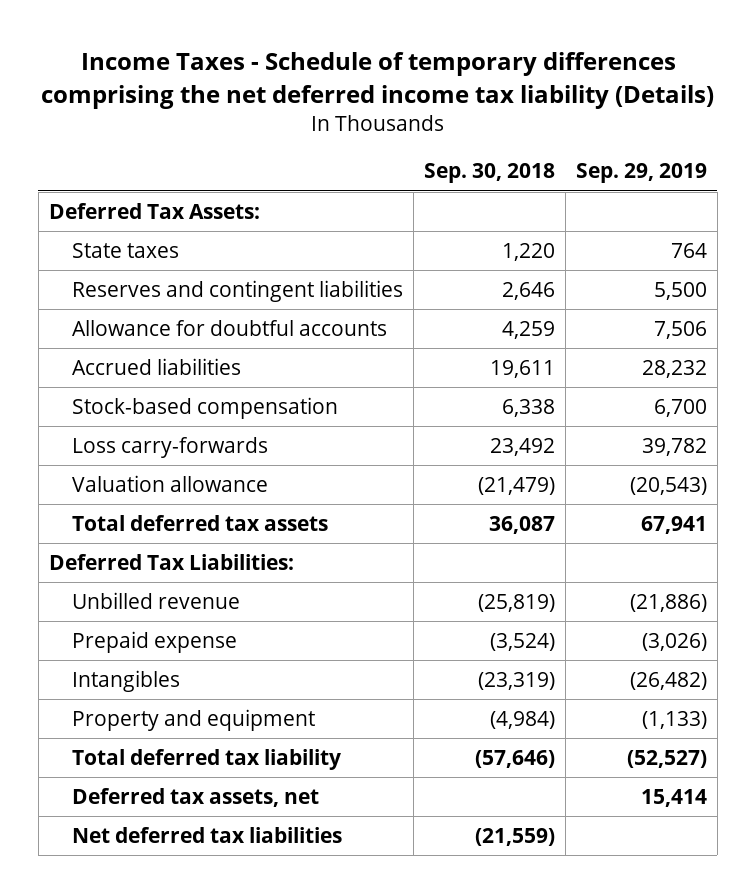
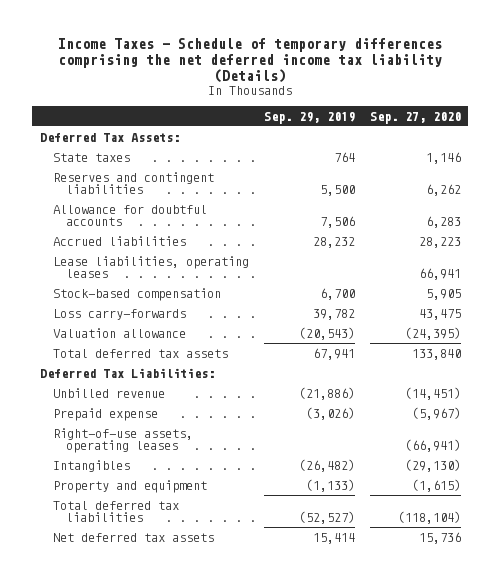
[423,163,555,184] Sep. 30, 2018 -> none
none -> [369,111,461,124] Sep. 27, 2020
none -> [53,255,250,278] Lease liabilities, operating leases
none -> [53,427,194,453] Right-of-use assets, operating leases
[72,827,343,844] Net deferred tax liabilities -> none
[72,749,342,771] Total deferred tax liability -> [53,500,180,522] Total deferred tax liabilities
[72,788,320,808] Deferred tax assets, net -> [53,532,215,542] Net deferred tax assets

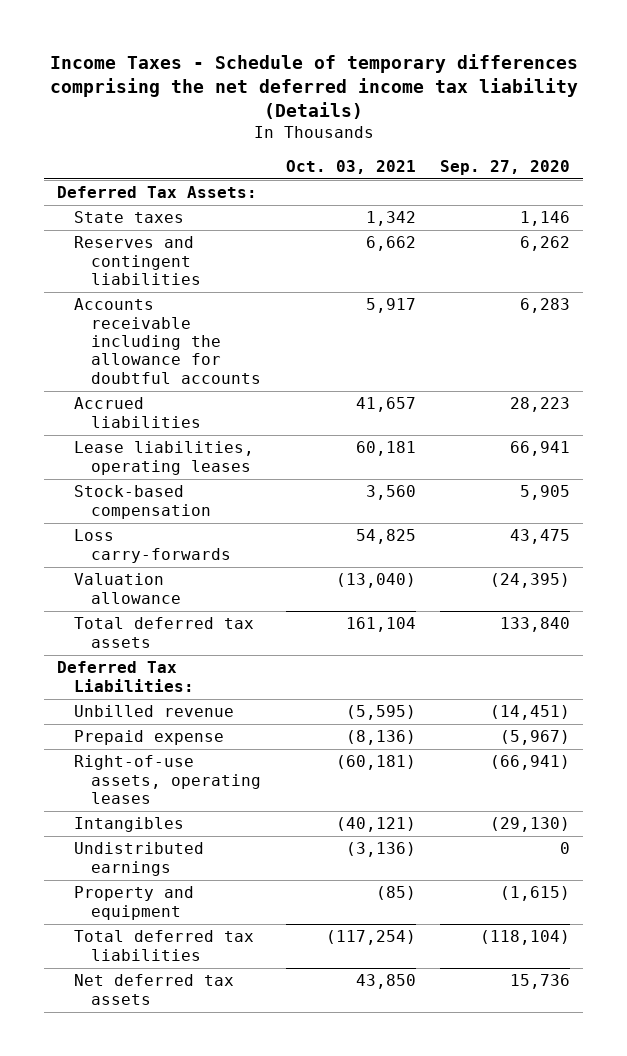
[263,111,355,124] Sep. 29, 2019 -> none
none -> [285,159,416,174] Oct. 03, 2021
[53,204,208,226] Allowance for doubtful accounts -> [73,298,262,384] Accounts receivable including the allowance for doubtful accounts
none -> [73,842,204,876] Undistributed earnings

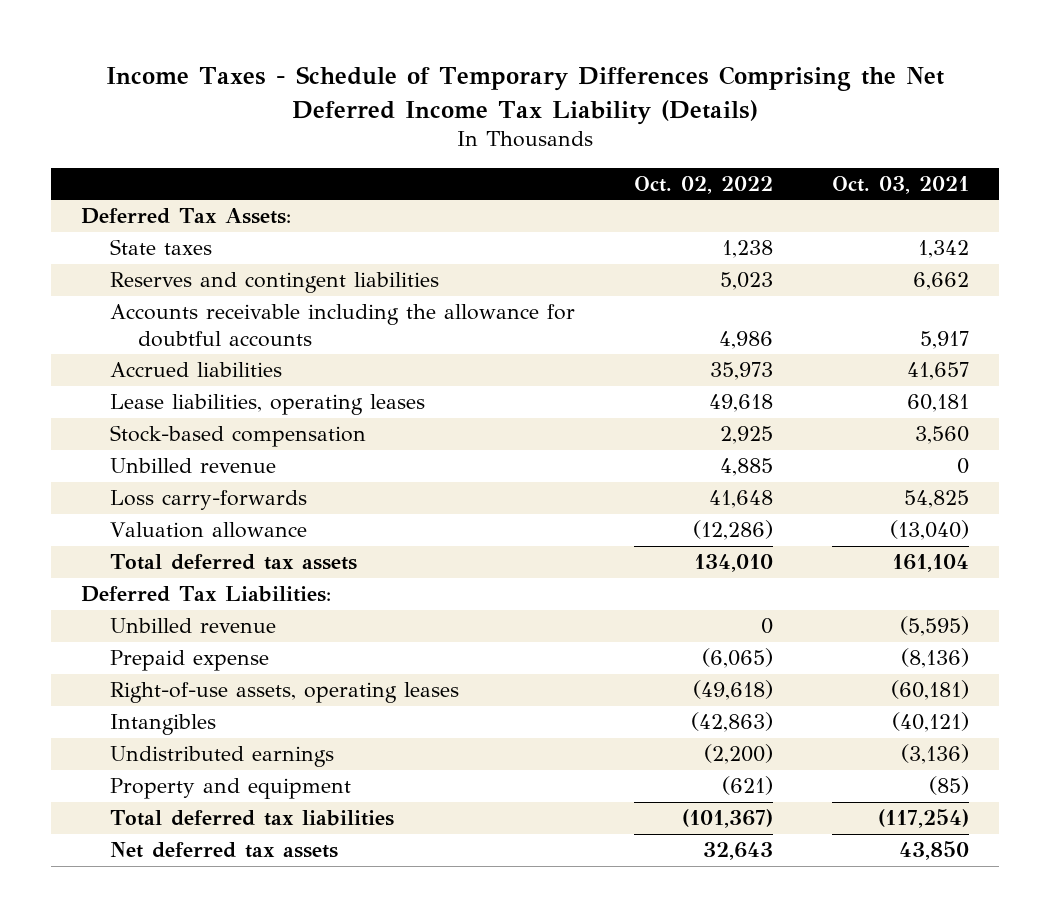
[49,53,578,119] Income Taxes - Schedule of temporary differences comprising the net deferred income tax liability (Details) -> [106,66,945,125] Income Taxes - Schedule of Temporary Differences Comprising the Net Deferred Income Tax Liability (Details)
[440,159,571,175] Sep. 27, 2020 -> none
none -> [633,175,773,194] Oct. 02, 2022
none -> [109,458,276,474] Unbilled revenue

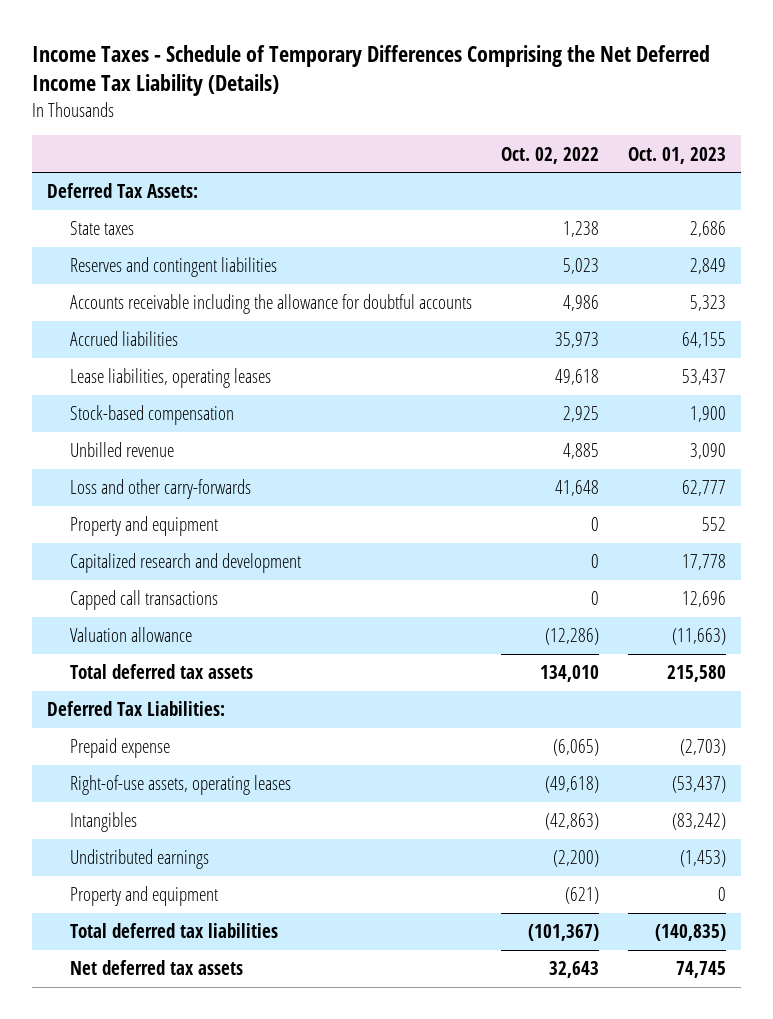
[832,175,970,194] Oct. 03, 2021 -> none
none -> [628,146,727,164] Oct. 01, 2023
[109,490,307,511] Loss carry-forwards -> [69,479,251,500] Loss and other carry-forwards
none -> [69,516,218,537] Property and equipment
none -> [69,553,301,574] Capitalized research and development
none -> [69,590,218,611] Capped call transactions
[109,618,276,634] Unbilled revenue -> none

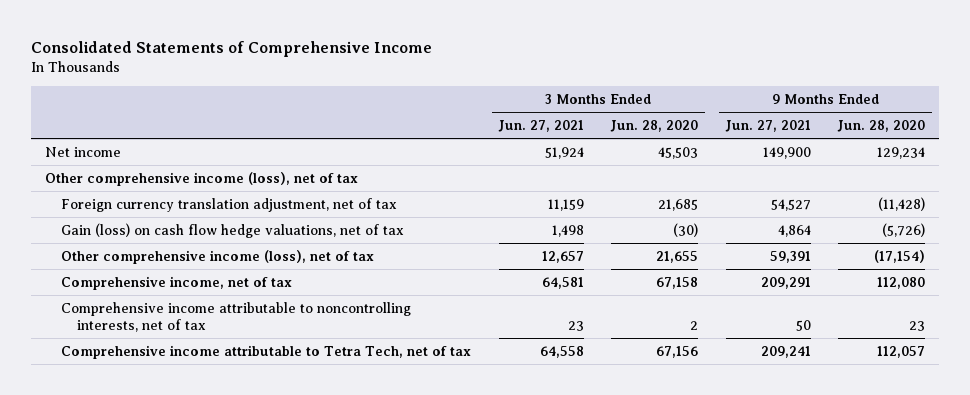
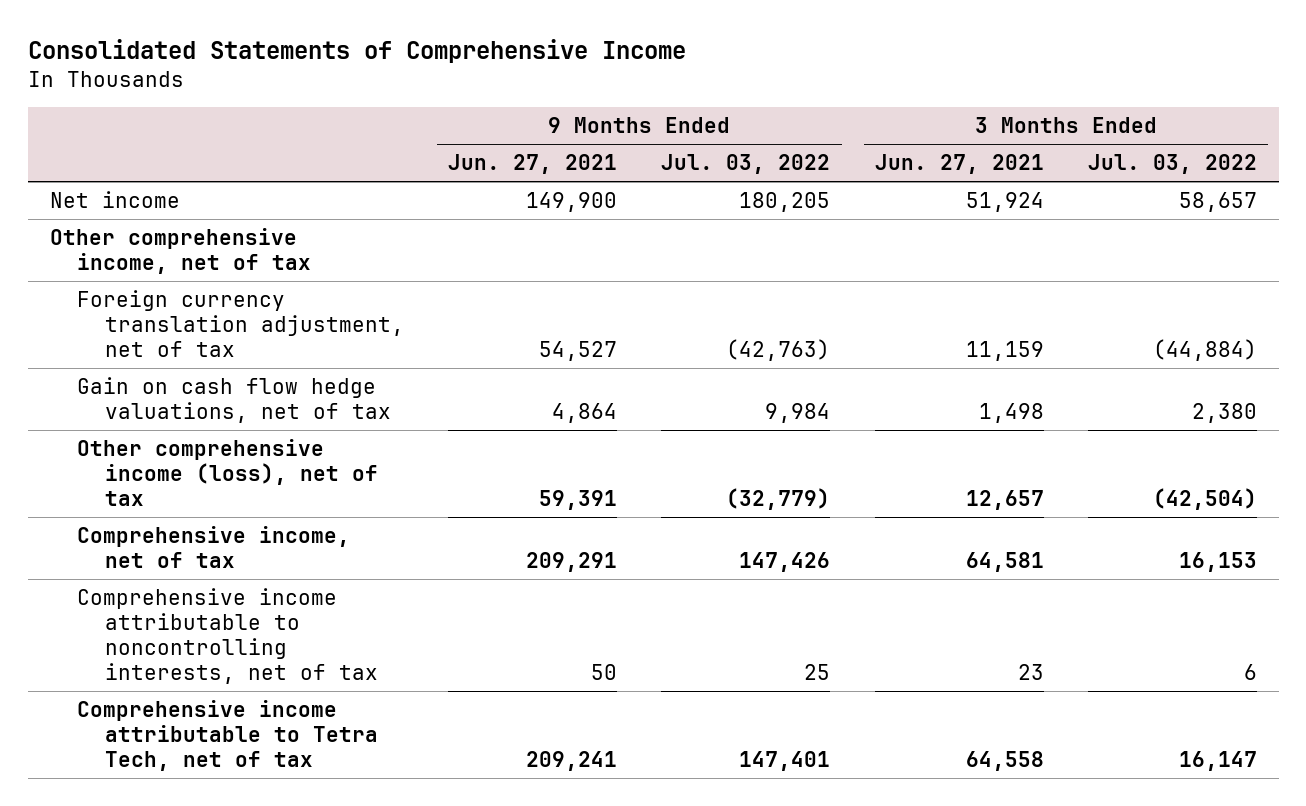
[610,120,699,133] Jun. 28, 2020 -> none
[837,120,926,133] Jun. 28, 2020 -> none
none -> [661,154,831,175] Jul. 03, 2022
none -> [1087,154,1257,175] Jul. 03, 2022
[44,171,358,186] Other comprehensive income (loss), net of tax -> [49,228,312,274] Other comprehensive income, net of tax
[61,222,405,238] Gain (loss) on cash flow hedge valuations, net of tax -> [77,377,392,423] Gain on cash flow hedge valuations, net of tax

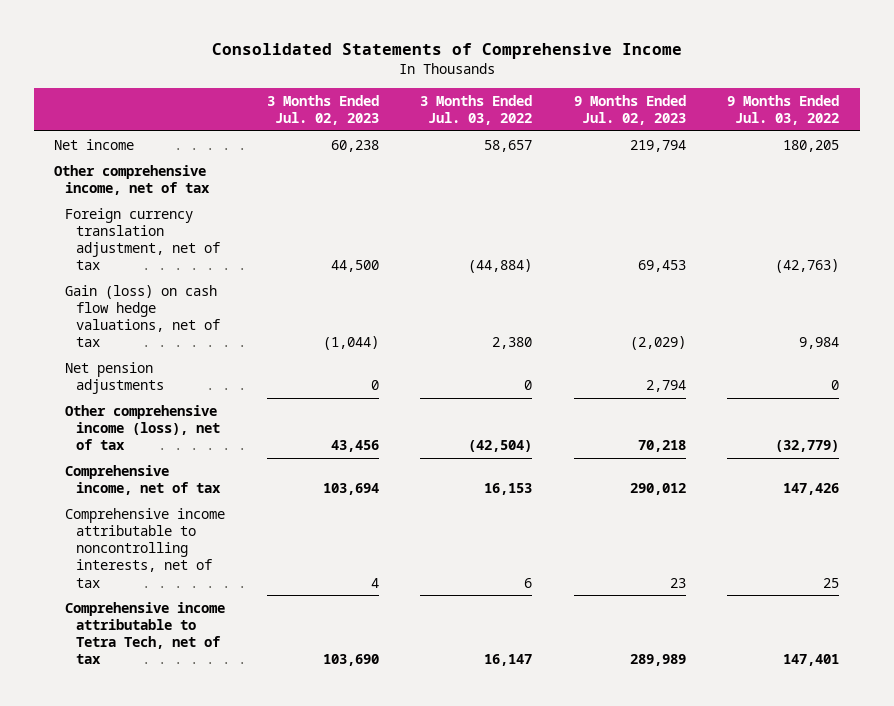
[448,154,618,175] Jun. 27, 2021 -> none
[874,154,1044,175] Jun. 27, 2021 -> none
none -> [266,94,379,126] 3 Months Ended Jul. 02, 2023
none -> [573,94,686,126] 9 Months Ended Jul. 02, 2023
[77,377,392,423] Gain on cash flow hedge valuations, net of tax -> [65,284,220,348] Gain (loss) on cash flow hedge valuations, net of tax
none -> [65,361,164,394] Net pension adjustments

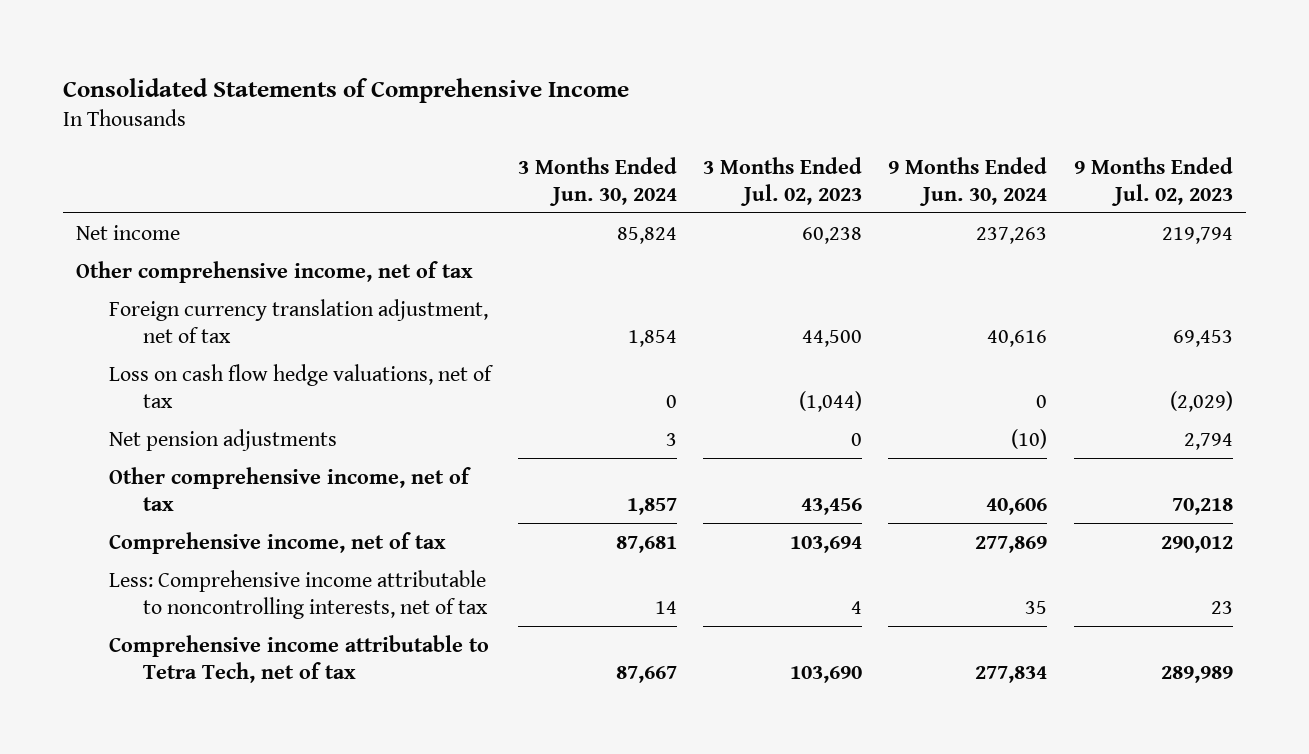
[420,94,533,126] 3 Months Ended Jul. 03, 2022 -> none
[727,94,840,126] 9 Months Ended Jul. 03, 2022 -> none
none -> [517,156,677,206] 3 Months Ended Jun. 30, 2024
none -> [888,156,1048,206] 9 Months Ended Jun. 30, 2024
[65,284,220,348] Gain (loss) on cash flow hedge valuations, net of tax -> [109,363,495,408] Loss on cash flow hedge valuations, net of tax
[65,404,220,451] Other comprehensive income (loss), net of tax -> [109,466,472,511] Other comprehensive income, net of tax
[65,507,226,588] Comprehensive income attributable to noncontrolling interests, net of tax -> [109,569,488,619] Less: Comprehensive income attributable to noncontrolling interests, net of tax

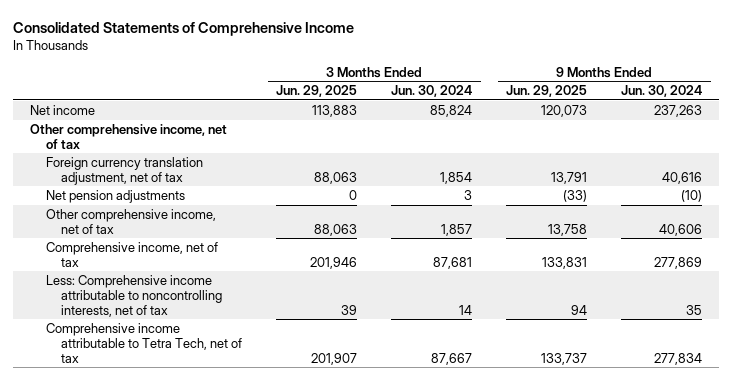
[702,156,862,206] 3 Months Ended Jul. 02, 2023 -> none
[1073,156,1233,206] 9 Months Ended Jul. 02, 2023 -> none
none -> [276,85,358,98] Jun. 29, 2025
none -> [506,85,588,98] Jun. 29, 2025
[109,363,495,408] Loss on cash flow hedge valuations, net of tax -> none

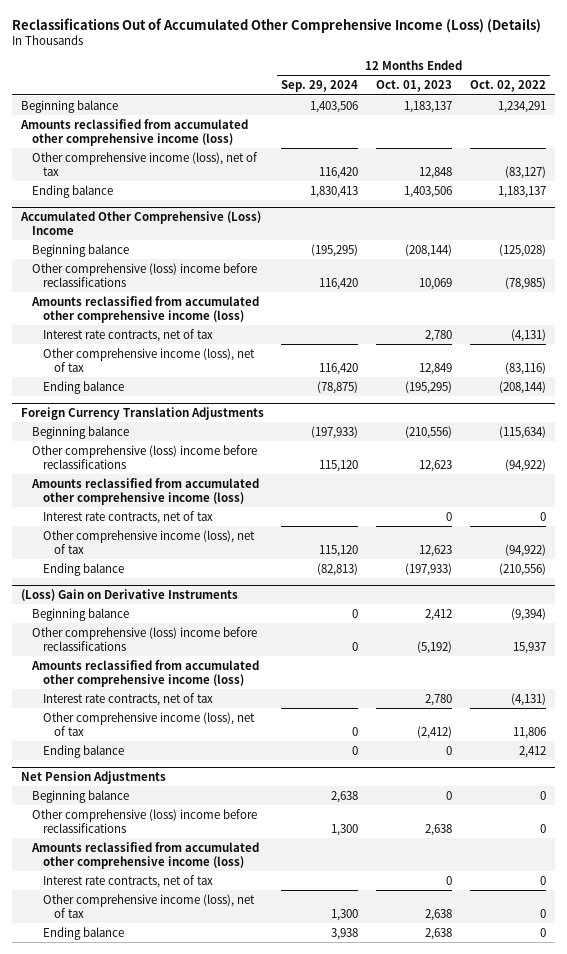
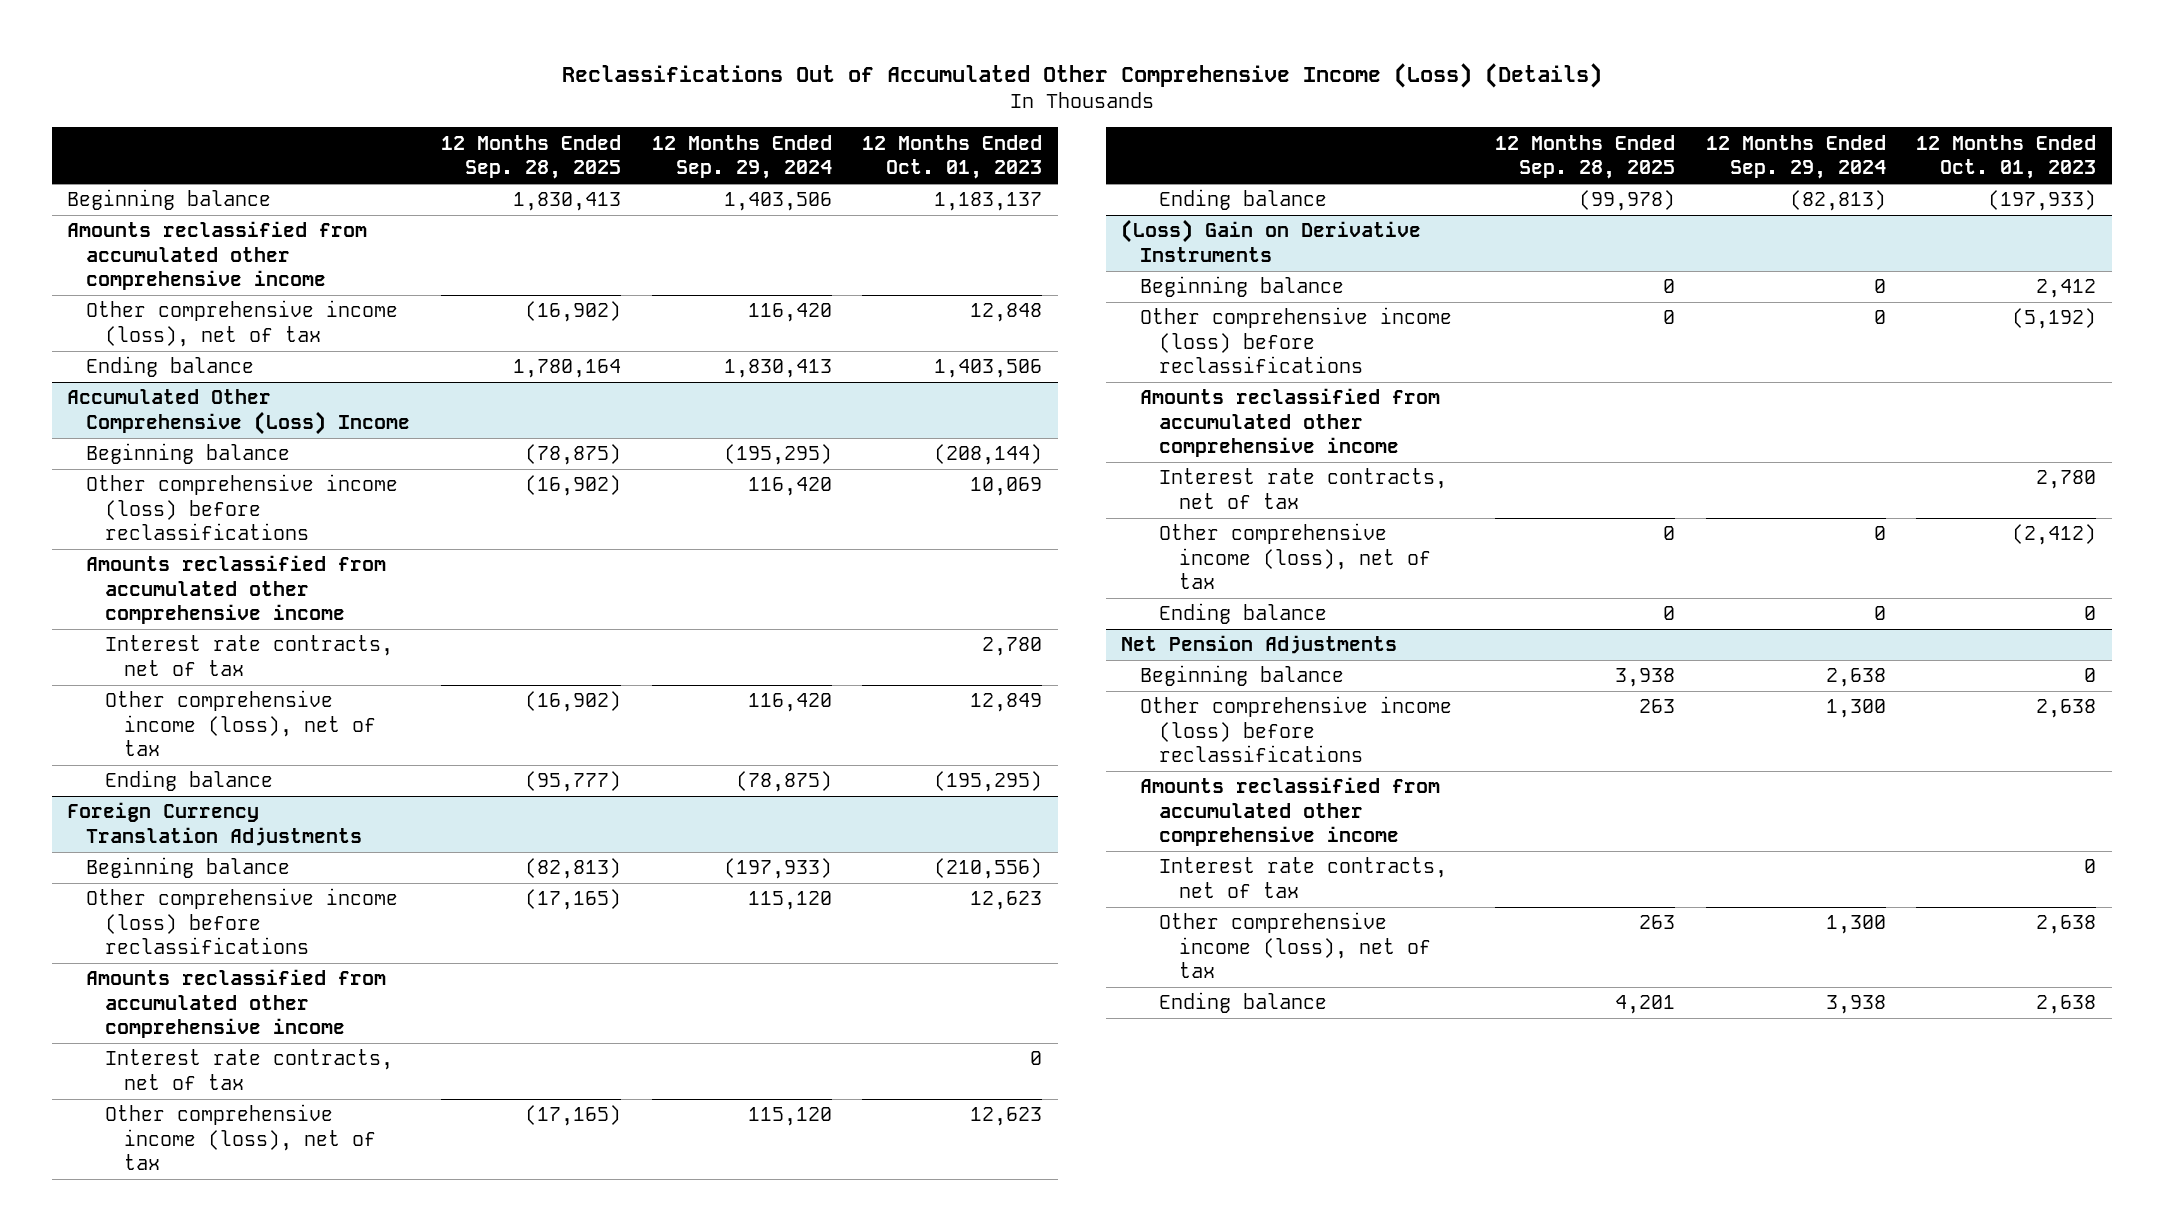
[469,80,546,93] Oct. 02, 2022 -> none
none -> [441,134,622,180] 12 Months Ended Sep. 28, 2025
[19,118,248,146] Amounts reclassified from accumulated other comprehensive income (loss) -> [67,221,368,291] Amounts reclassified from accumulated other comprehensive income
[31,262,257,287] Other comprehensive (loss) income before reclassifications -> [86,474,399,541] Other comprehensive income (loss) before reclassifications
[30,295,259,323] Amounts reclassified from accumulated other comprehensive income (loss) -> [86,555,387,625] Amounts reclassified from accumulated other comprehensive income
[31,444,257,469] Other comprehensive (loss) income before reclassifications -> [86,888,399,955] Other comprehensive income (loss) before reclassifications
[30,477,259,505] Amounts reclassified from accumulated other comprehensive income (loss) -> [86,969,387,1039] Amounts reclassified from accumulated other comprehensive income
[31,626,257,651] Other comprehensive (loss) income before reclassifications -> [1140,307,1453,374] Other comprehensive income (loss) before reclassifications
[30,659,259,687] Amounts reclassified from accumulated other comprehensive income (loss) -> [1140,388,1441,458] Amounts reclassified from accumulated other comprehensive income
[31,808,257,833] Other comprehensive (loss) income before reclassifications -> [1140,696,1453,763] Other comprehensive income (loss) before reclassifications
[30,841,259,869] Amounts reclassified from accumulated other comprehensive income (loss) -> [1140,777,1441,847] Amounts reclassified from accumulated other comprehensive income

